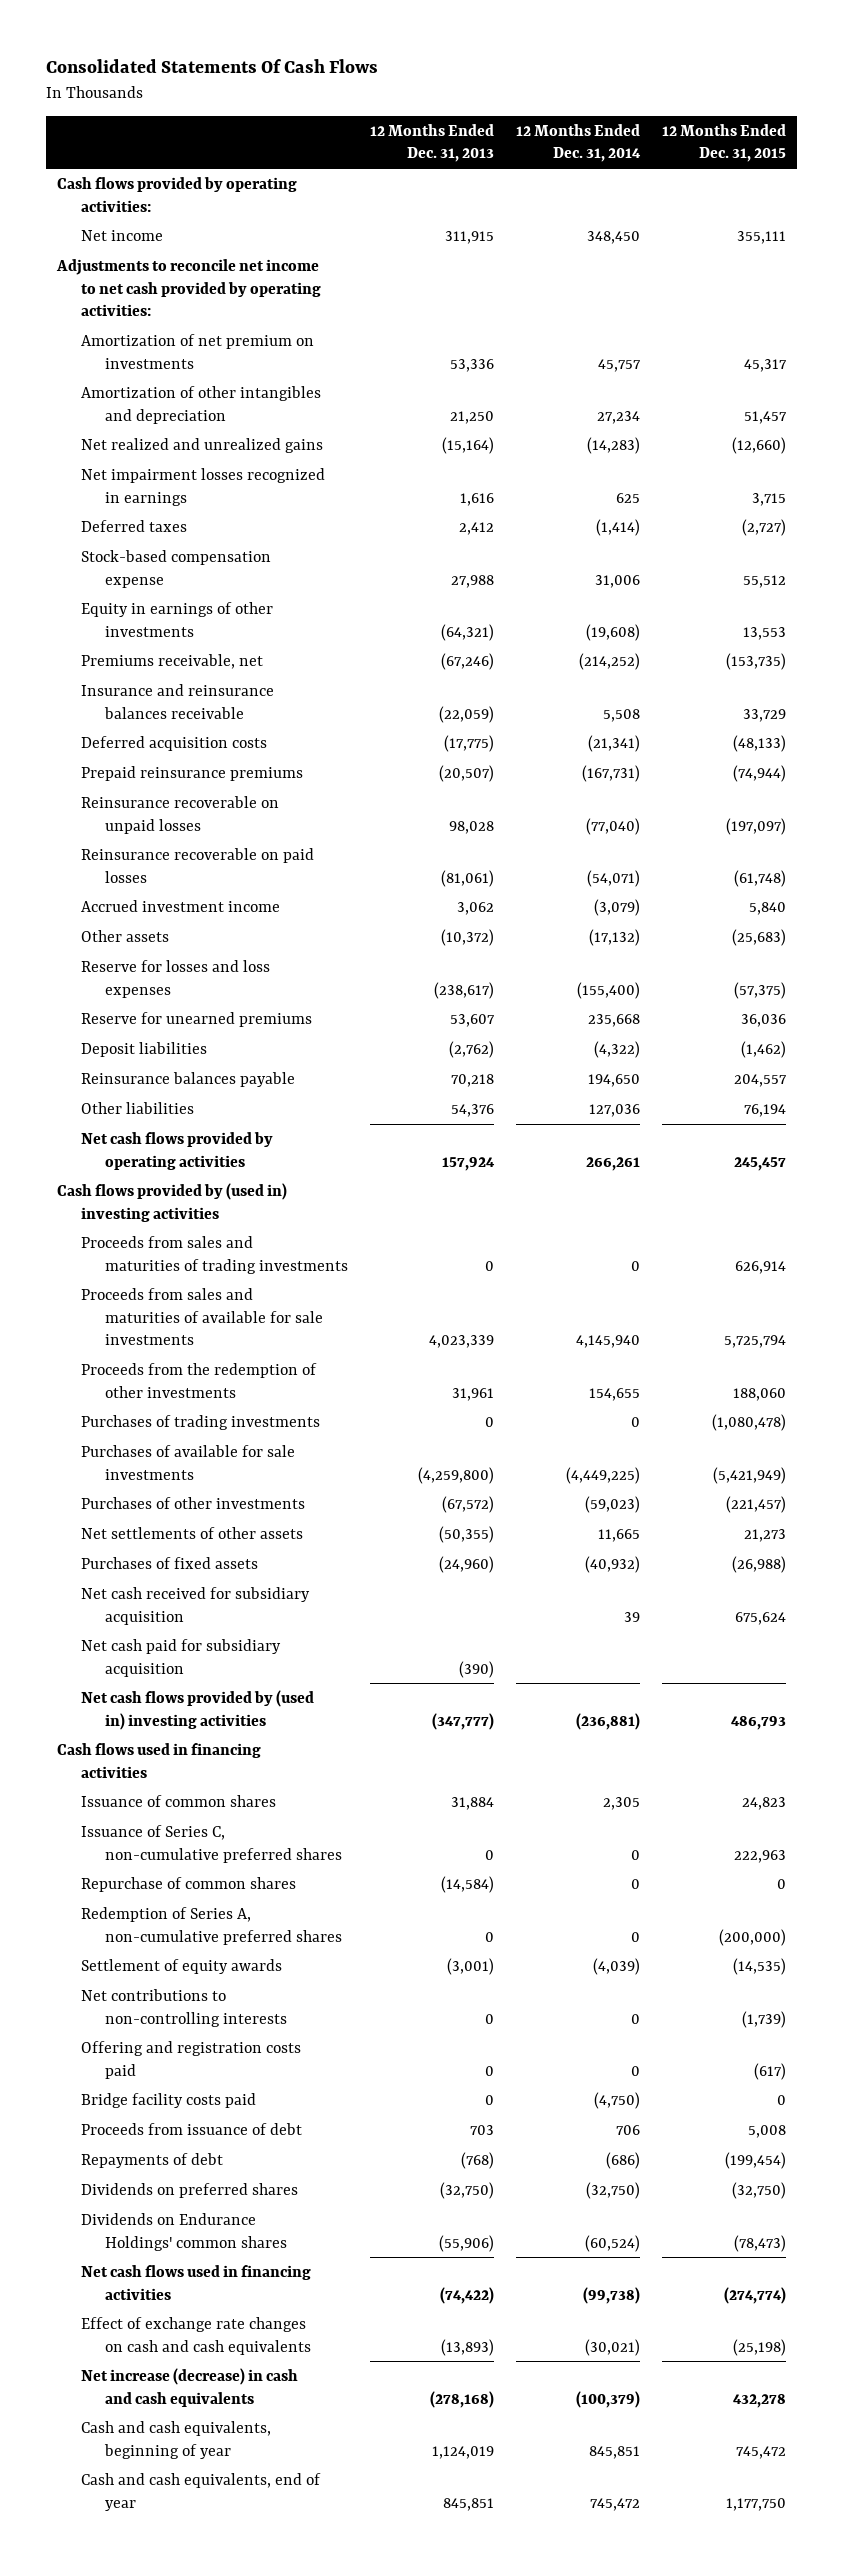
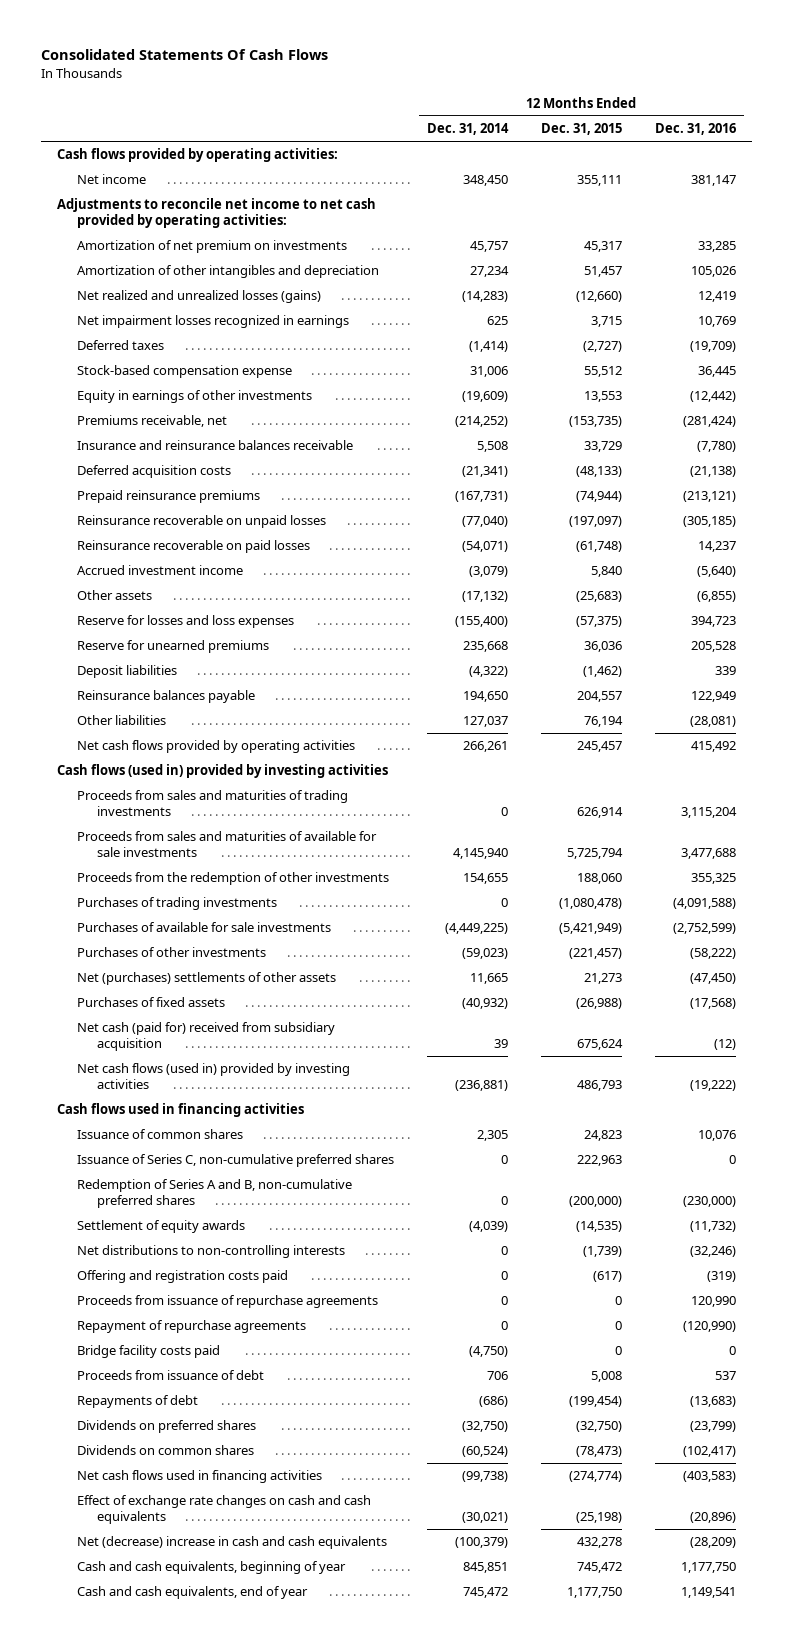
[370,123,495,163] 12 Months Ended Dec. 31, 2013 -> none
none -> [654,123,736,136] Dec. 31, 2016
[80,438,323,454] Net realized and unrealized gains -> [76,290,321,304] Net realized and unrealized losses (gains)
[586,623,641,641] (19,608) -> [461,391,508,403] (19,609)
[589,1104,641,1118] 127,036 -> [462,716,508,728] 127,037
[56,1183,287,1222] Cash flows provided by (used in) investing activities -> [56,764,388,779] Cash flows (used in) provided by investing activities
[80,1527,303,1540] Net settlements of other assets -> [76,972,336,986] Net (purchases) settlements of other assets
[80,1639,281,1677] Net cash paid for subsidiary acquisition -> none
[80,1587,310,1625] Net cash received for subsidiary acquisition -> [76,1022,335,1051] Net cash (paid for) received from subsidiary acquisition
[80,1690,314,1730] Net cash flows provided by (used in) investing activities -> [76,1063,350,1089] Net cash flows (used in) provided by investing activities
[80,1877,296,1893] Repurchase of common shares -> none
[80,1907,343,1945] Redemption of Series A, non-cumulative preferred shares -> [76,1179,352,1208] Redemption of Series A and B, non-cumulative preferred shares
[80,1989,288,2027] Net contributions to non-controlling interests -> [76,1245,345,1259] Net distributions to non-controlling interests
none -> [76,1295,378,1309] Proceeds from issuance of repurchase agreements
none -> [76,1320,306,1334] Repayment of repurchase agreements
[80,2213,288,2251] Dividends on Endurance Holdings' common shares -> [76,1445,254,1456] Dividends on common shares
[80,2368,298,2407] Net increase (decrease) in cash and cash equivalents -> [76,1536,387,1550] Net (decrease) increase in cash and cash equivalents

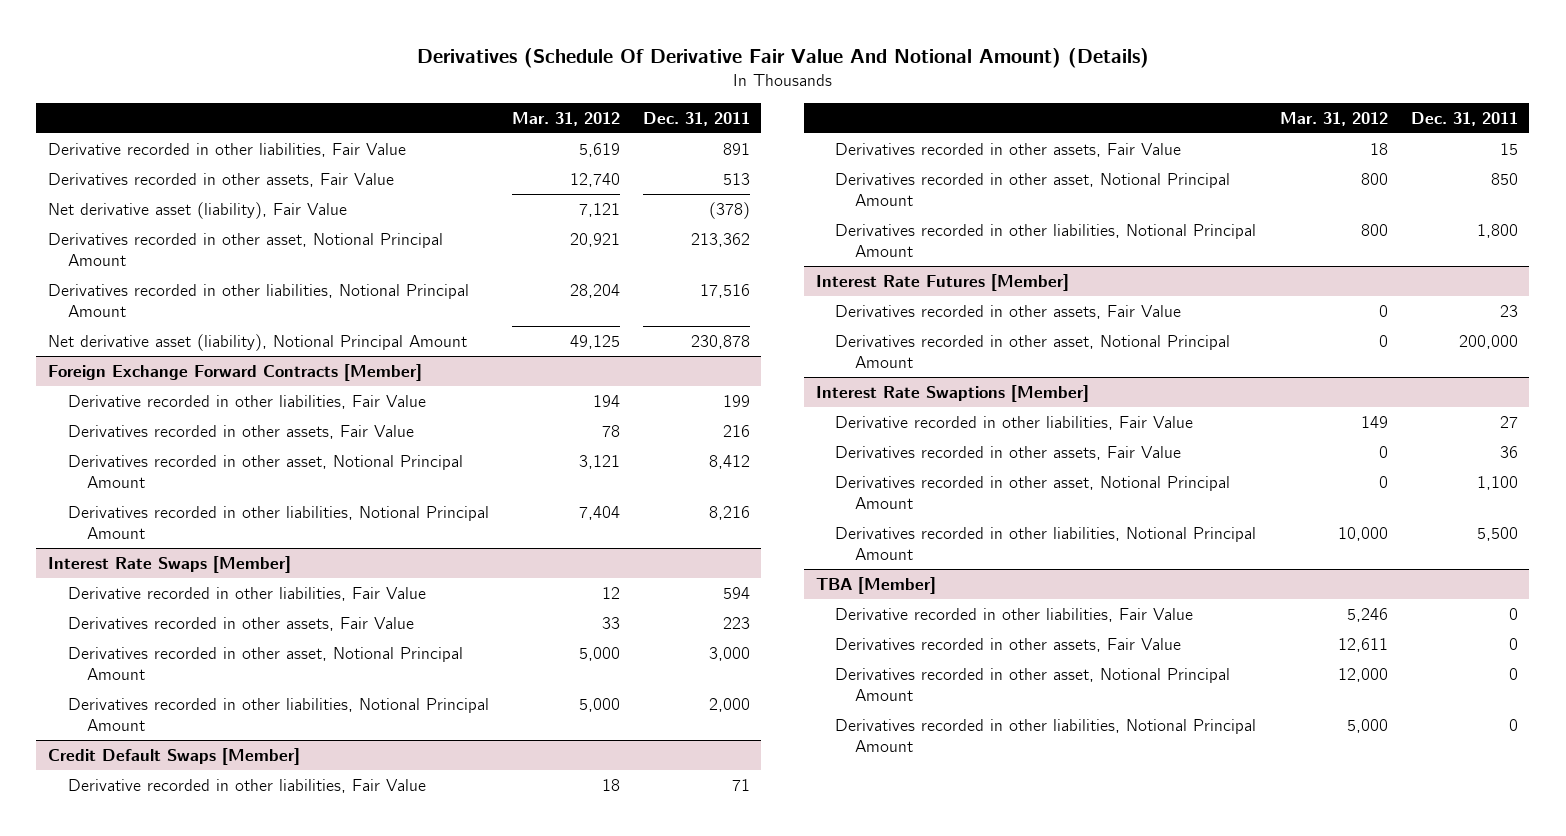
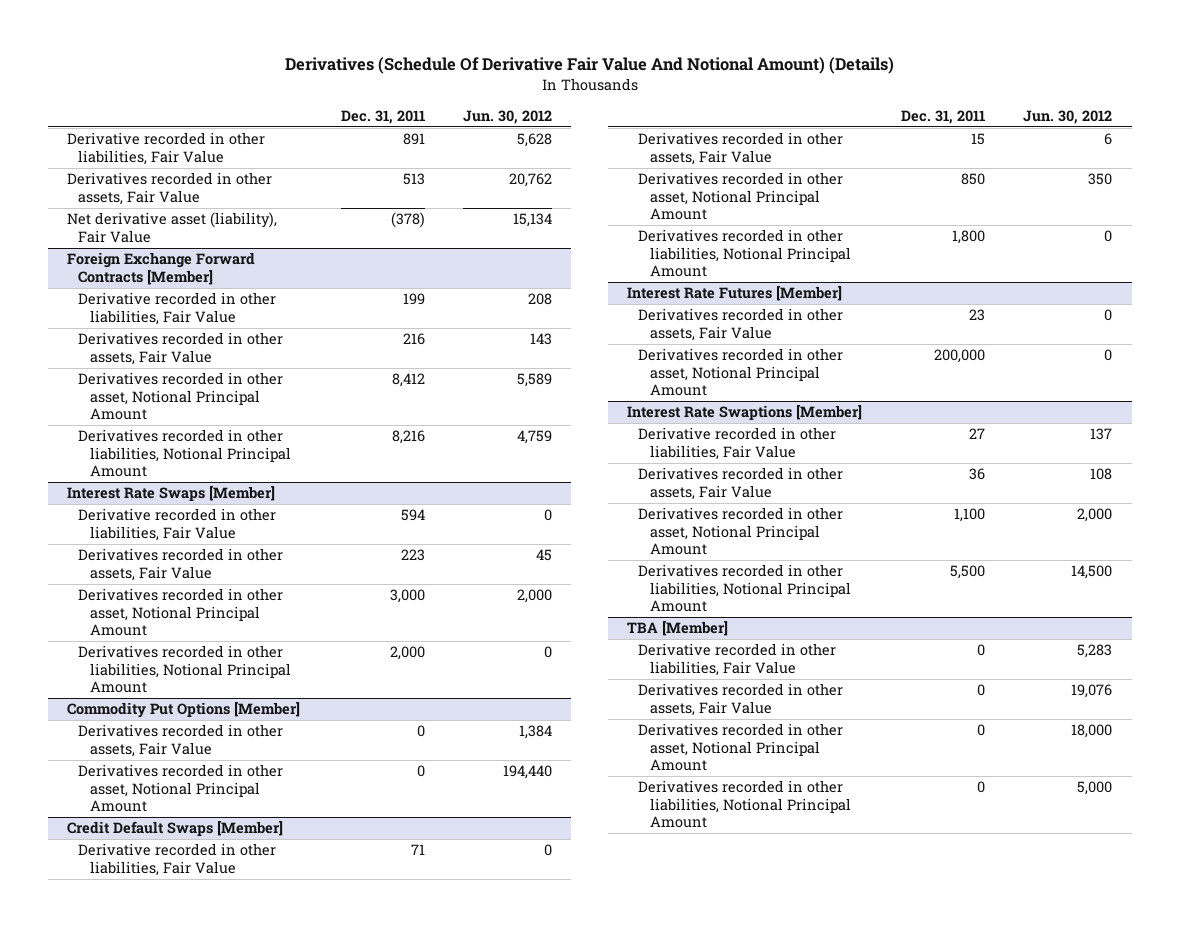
[511,111,620,126] Mar. 31, 2012 -> none
none -> [463,109,553,124] Jun. 30, 2012
[47,232,443,266] Derivatives recorded in other asset, Notional Principal Amount -> none
[47,283,469,317] Derivatives recorded in other liabilities, Notional Principal Amount -> none
[47,333,467,351] Net derivative asset (liability), Notional Principal Amount -> none
none -> [66,702,300,719] Commodity Put Options [Member]
none -> [78,724,284,757] Derivatives recorded in other assets, Fair Value
none -> [78,764,284,812] Derivatives recorded in other asset, Notional Principal Amount

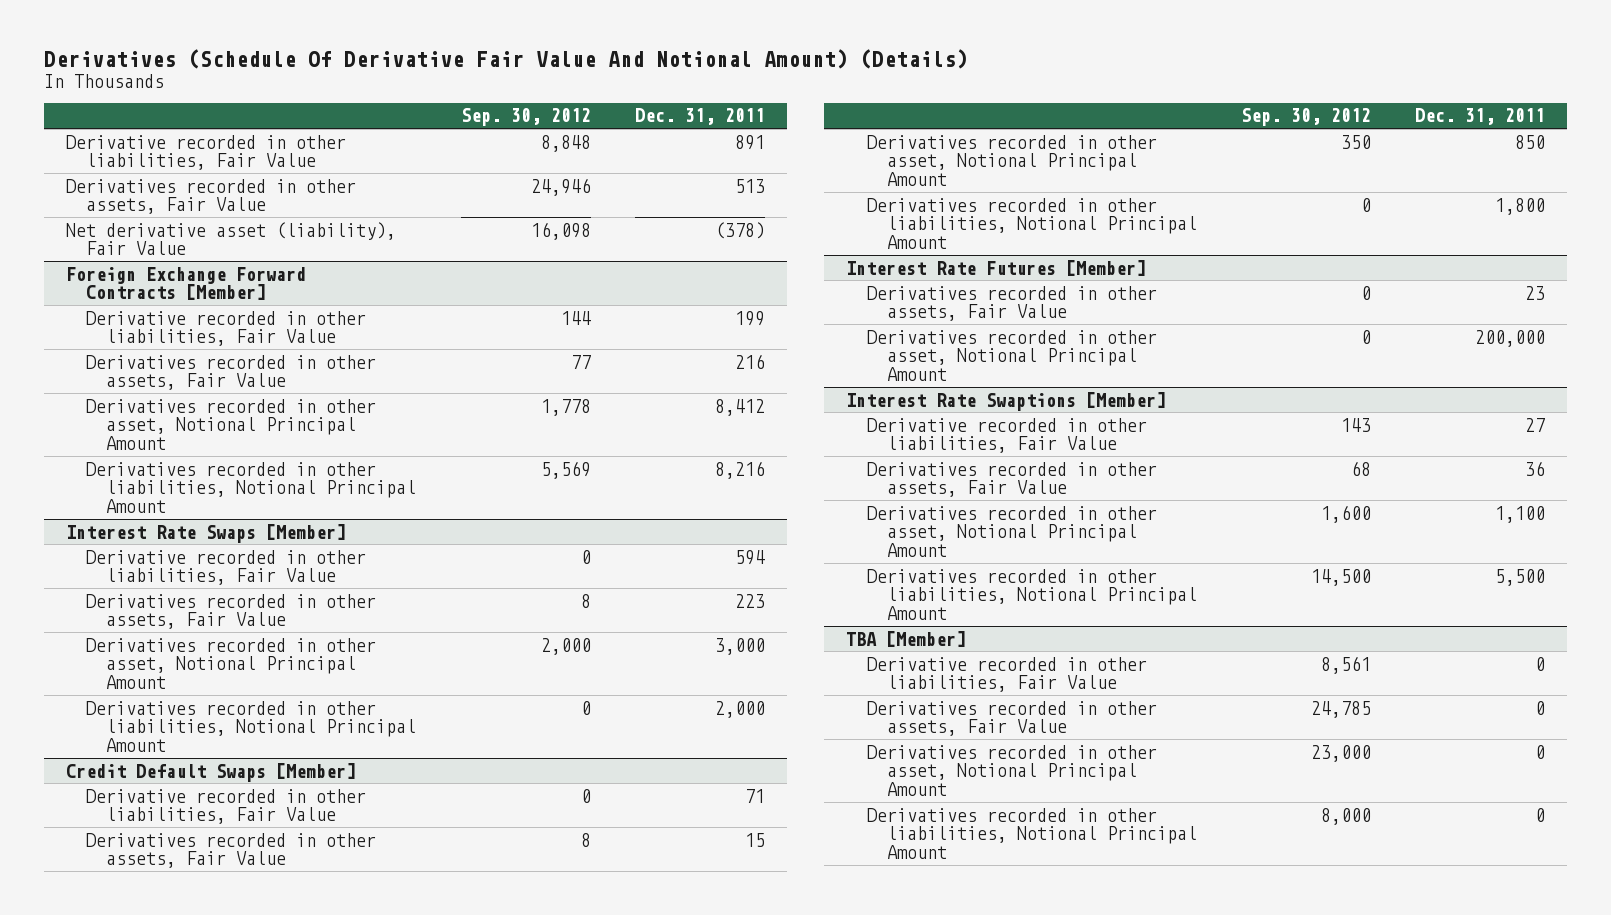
[463,109,553,124] Jun. 30, 2012 -> none
none -> [460,108,591,127] Sep. 30, 2012
[66,702,300,719] Commodity Put Options [Member] -> none
[78,724,284,757] Derivatives recorded in other assets, Fair Value -> none
[78,764,284,812] Derivatives recorded in other asset, Notional Principal Amount -> none

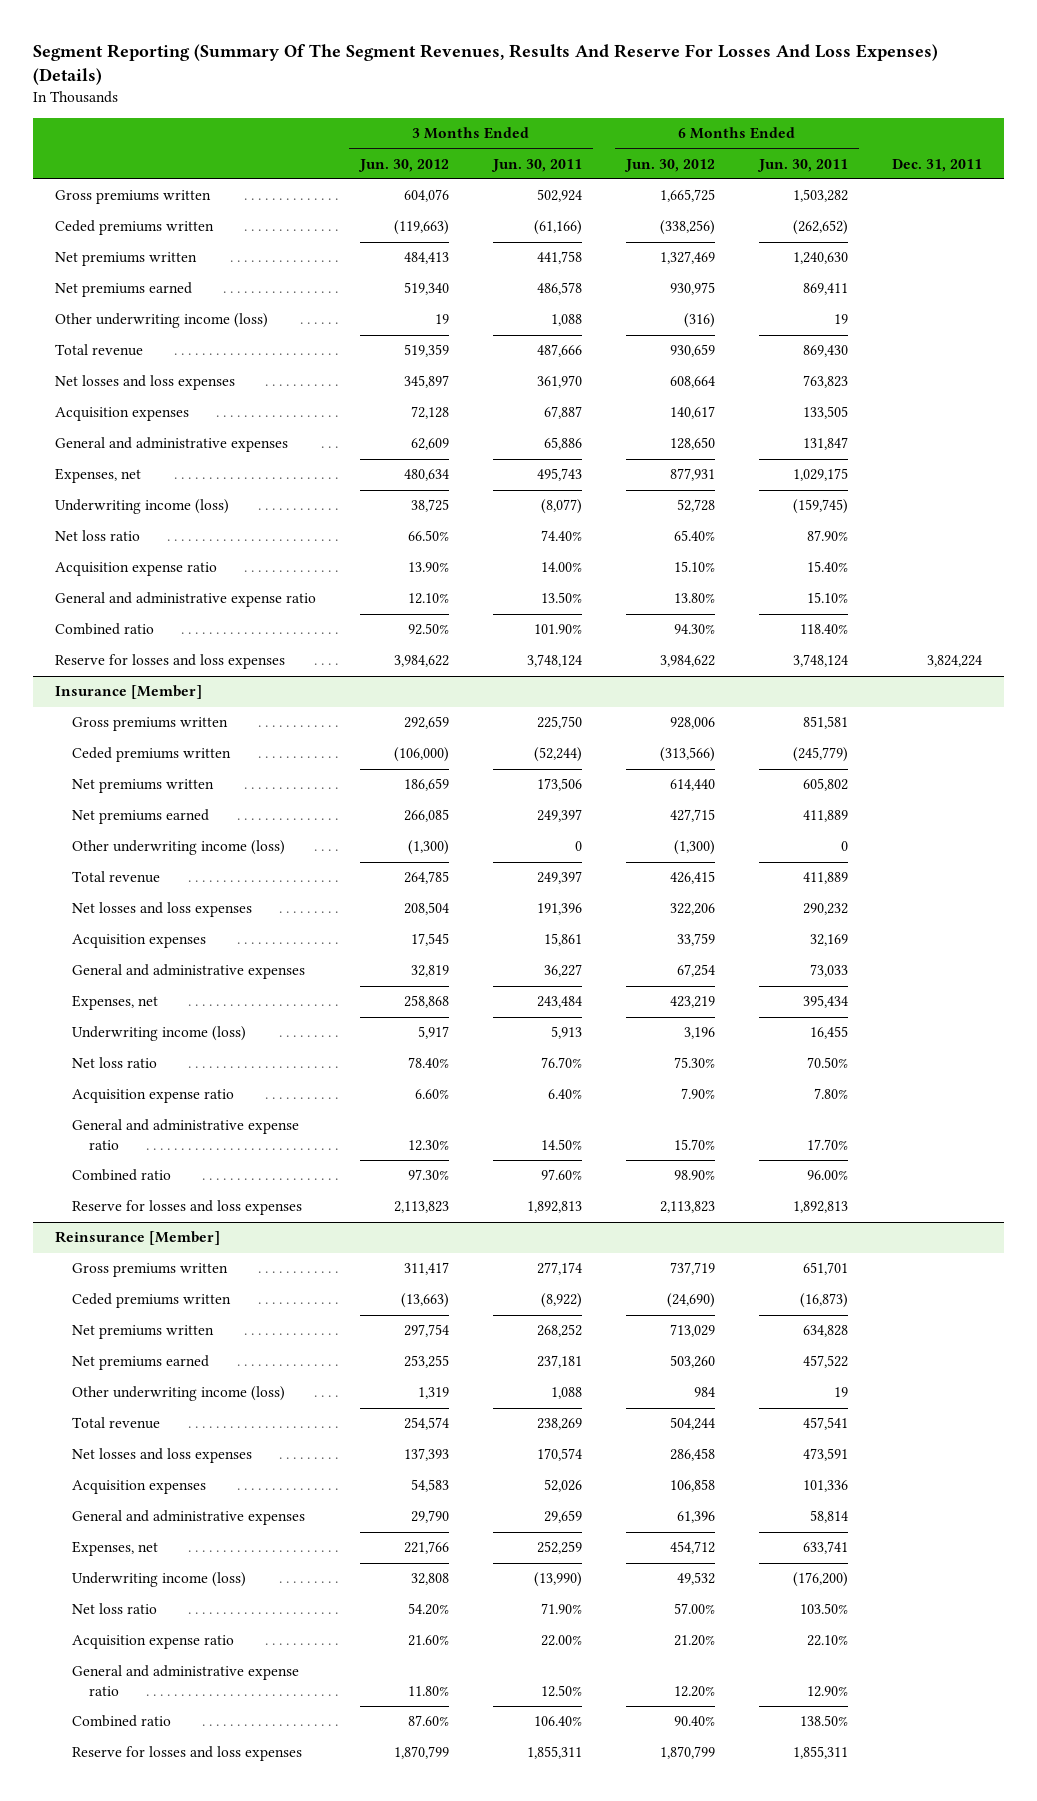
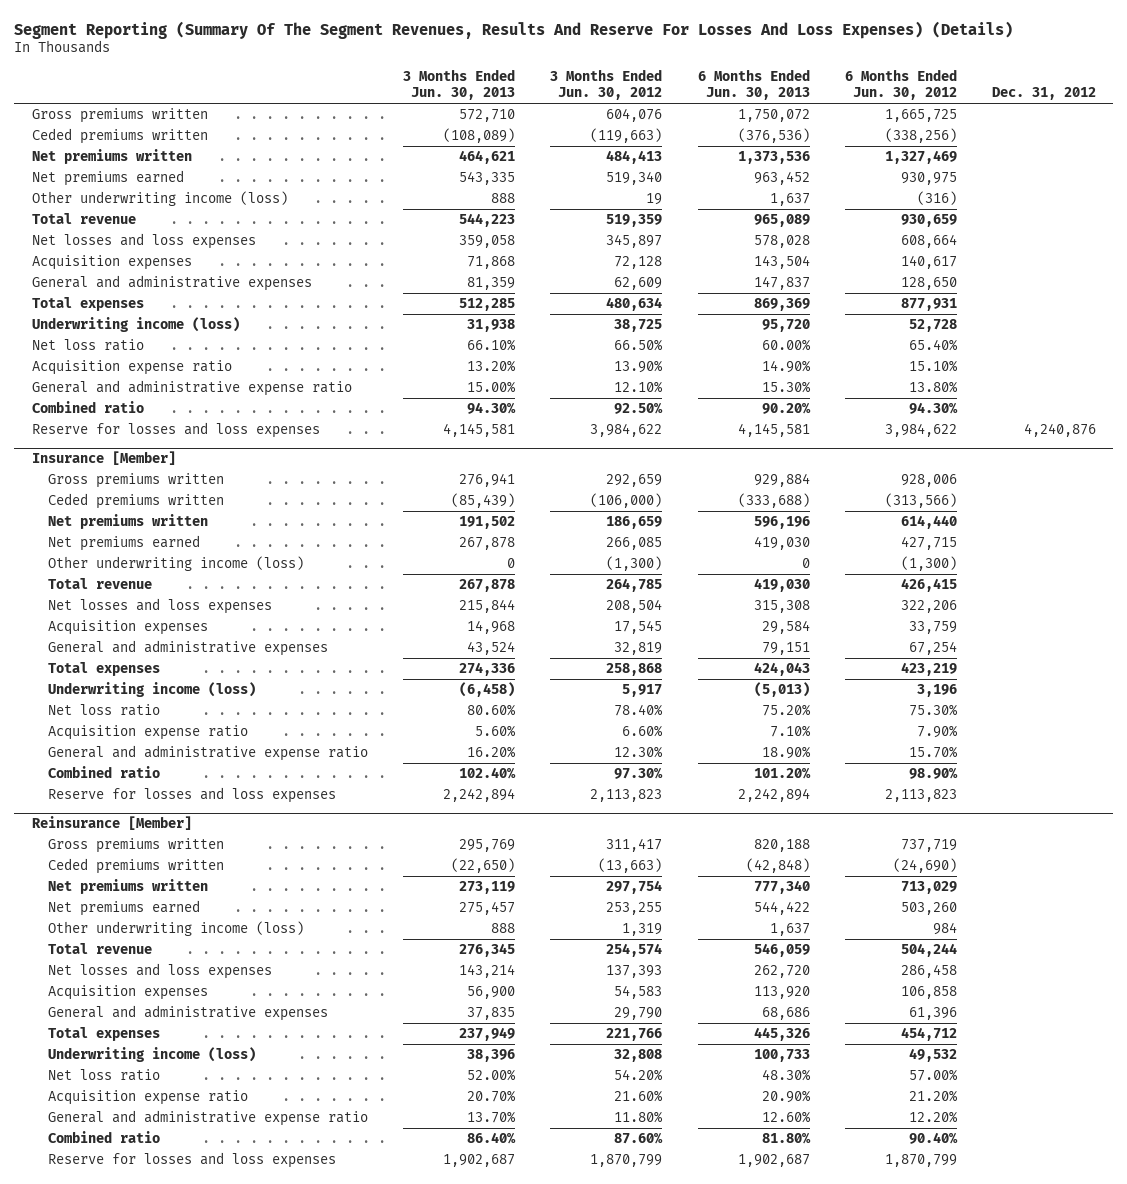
[490,158,582,172] Jun. 30, 2011 -> none
[756,158,848,172] Jun. 30, 2011 -> none
[891,158,982,172] Dec. 31, 2011 -> none
none -> [403,68,516,101] 3 Months Ended Jun. 30, 2013
none -> [697,68,810,101] 6 Months Ended Jun. 30, 2013
none -> [991,87,1096,101] Dec. 31, 2012
[54,468,141,484] Expenses, net -> [31,297,144,312] Total expenses
[72,995,159,1011] Expenses, net -> [48,662,161,677] Total expenses
[72,1541,159,1557] Expenses, net -> [48,1027,161,1042] Total expenses

